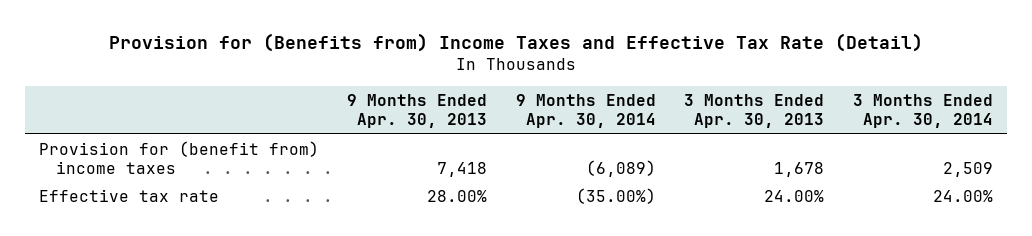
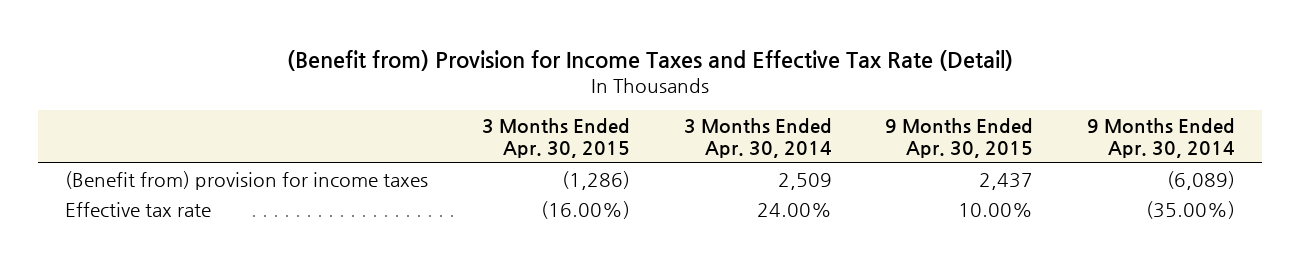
[108,33,923,53] Provision for (Benefits from) Income Taxes and Effective Tax Rate (Detail) -> [287,49,1014,71] (Benefit from) Provision for Income Taxes and Effective Tax Rate (Detail)
[347,94,488,129] 9 Months Ended Apr. 30, 2013 -> none
[684,94,825,129] 3 Months Ended Apr. 30, 2013 -> none
none -> [481,118,630,159] 3 Months Ended Apr. 30, 2015
none -> [885,118,1034,159] 9 Months Ended Apr. 30, 2015
[38,141,319,174] Provision for (benefit from) income taxes -> [64,170,428,190] (Benefit from) provision for income taxes

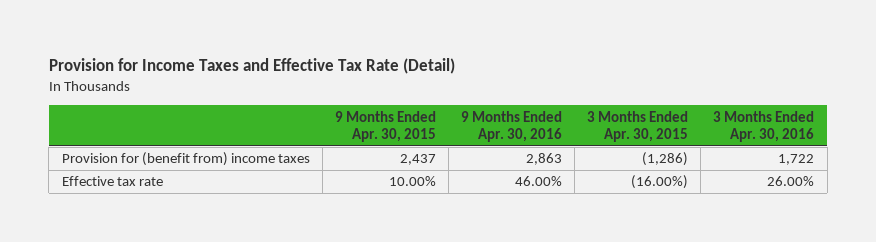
[287,49,1014,71] (Benefit from) Provision for Income Taxes and Effective Tax Rate (Detail) -> [48,58,455,75] Provision for Income Taxes and Effective Tax Rate (Detail)
[683,118,832,159] 3 Months Ended Apr. 30, 2014 -> none
[1087,118,1236,159] 9 Months Ended Apr. 30, 2014 -> none
none -> [460,110,562,142] 9 Months Ended Apr. 30, 2016
none -> [713,110,815,142] 3 Months Ended Apr. 30, 2016
[64,170,428,190] (Benefit from) provision for income taxes -> [61,152,310,167] Provision for (benefit from) income taxes

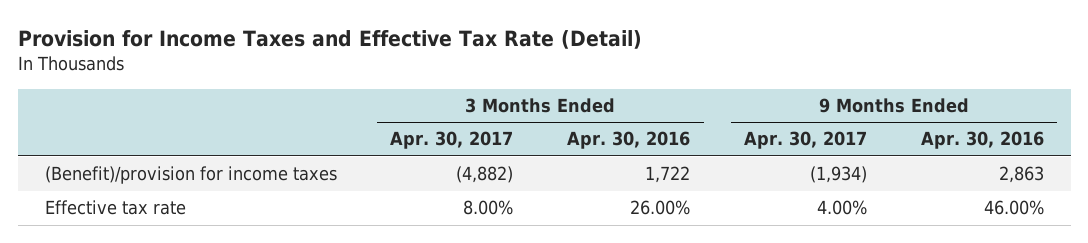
[334,110,436,142] 9 Months Ended Apr. 30, 2015 -> none
[587,110,689,142] 3 Months Ended Apr. 30, 2015 -> none
none -> [390,131,514,150] Apr. 30, 2017
none -> [744,131,868,150] Apr. 30, 2017
[61,152,310,167] Provision for (benefit from) income taxes -> [44,166,337,185] (Benefit)/provision for income taxes

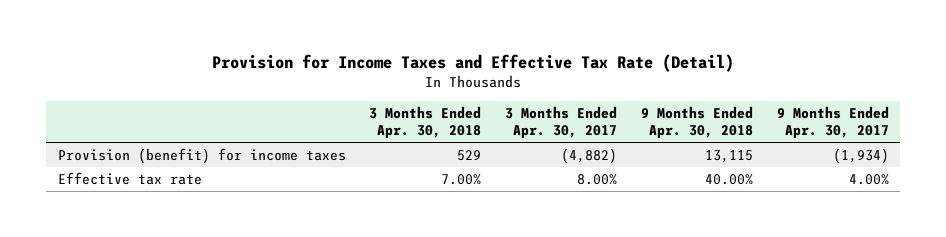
[567,131,691,150] Apr. 30, 2016 -> none
[920,131,1044,150] Apr. 30, 2016 -> none
none -> [369,106,482,139] 3 Months Ended Apr. 30, 2018
none -> [640,106,753,139] 9 Months Ended Apr. 30, 2018
[44,166,337,185] (Benefit)/provision for income taxes -> [57,148,346,165] Provision (benefit) for income taxes

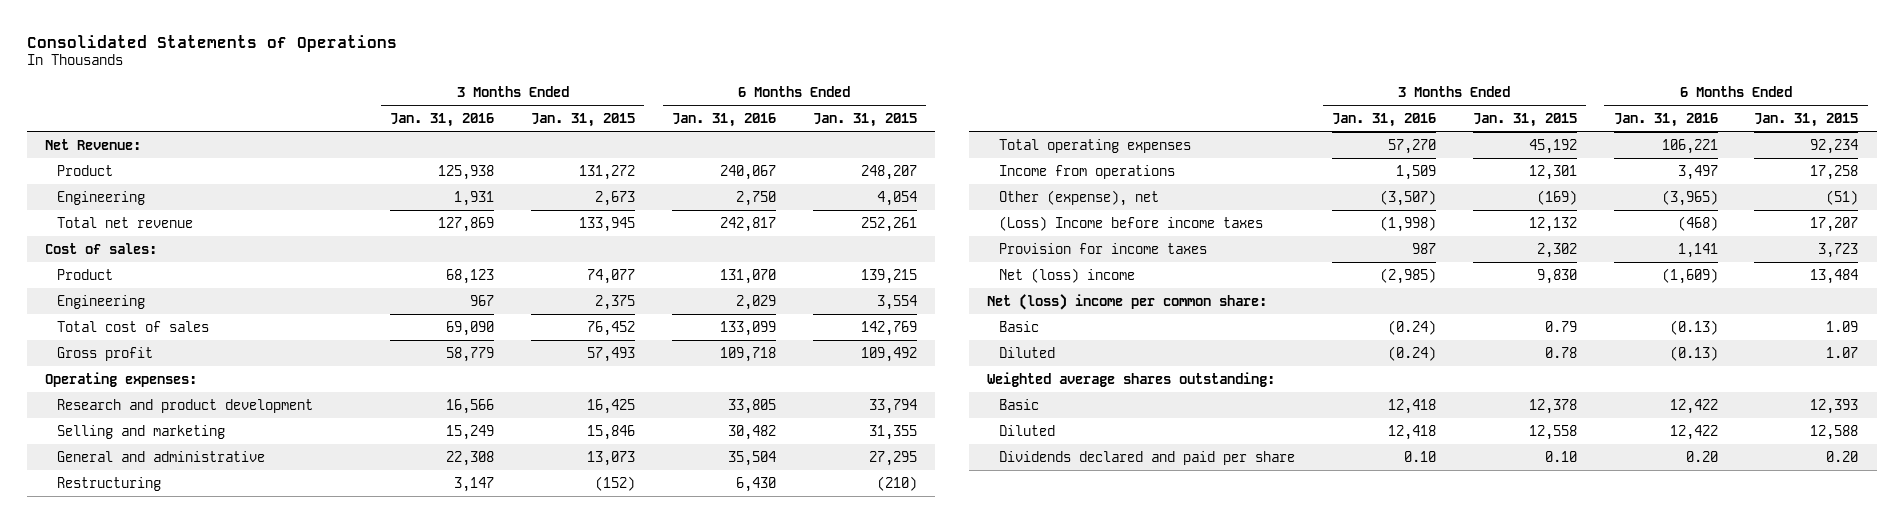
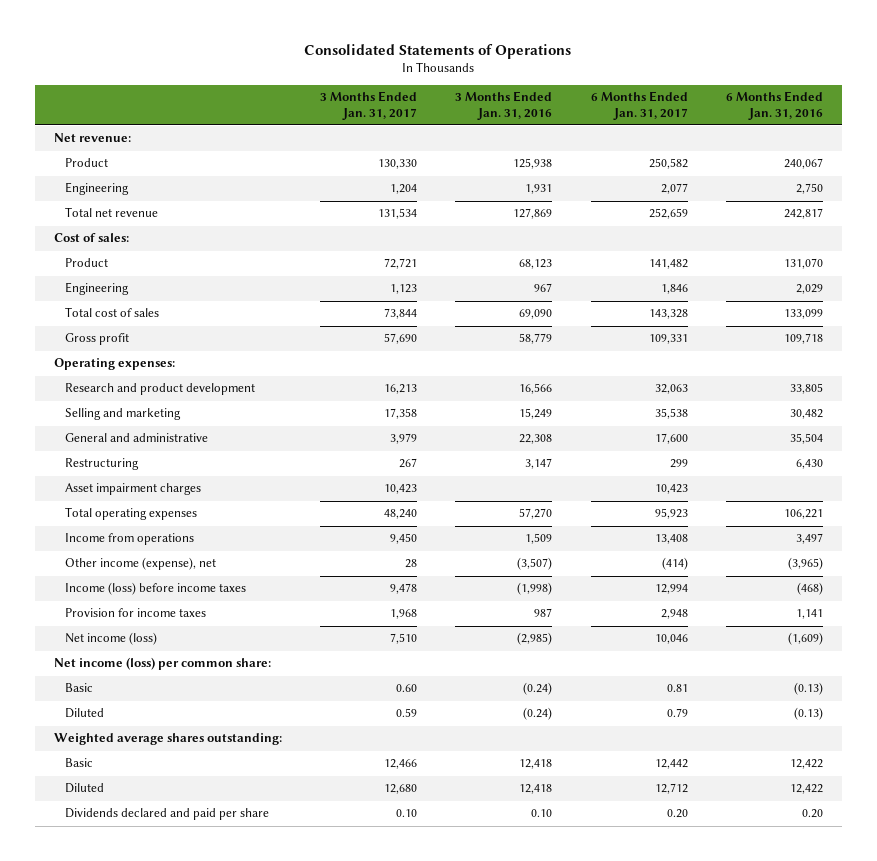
[531,112,636,127] Jan. 31, 2015 -> none
[812,112,917,127] Jan. 31, 2015 -> none
none -> [320,91,418,120] 3 Months Ended Jan. 31, 2017
none -> [590,91,688,120] 6 Months Ended Jan. 31, 2017
[45,138,142,150] Net Revenue: -> [53,133,131,143] Net revenue:
none -> [65,483,202,496] Asset impairment charges
[999,189,1160,206] Other (expense), net -> [65,557,217,571] Other income (expense), net
[999,215,1264,231] (Loss) Income before income taxes -> [65,582,247,596] Income (loss) before income taxes
[999,267,1136,283] Net (loss) income -> [65,632,158,646] Net income (loss)
[986,293,1267,310] Net (loss) income per common share: -> [53,657,271,671] Net income (loss) per common share:

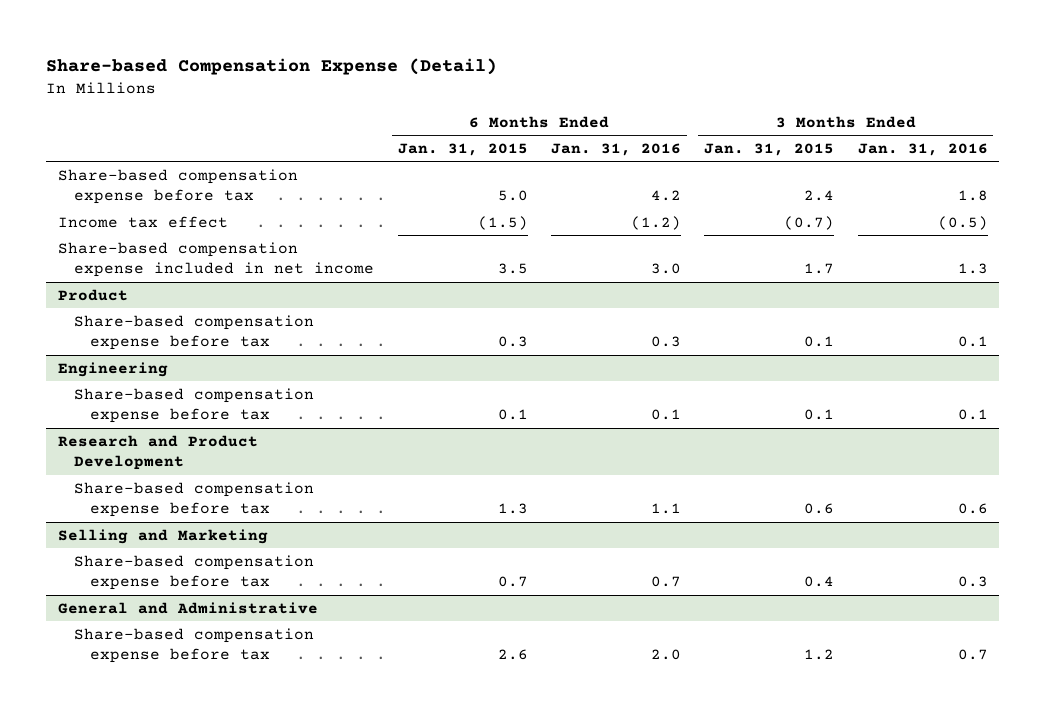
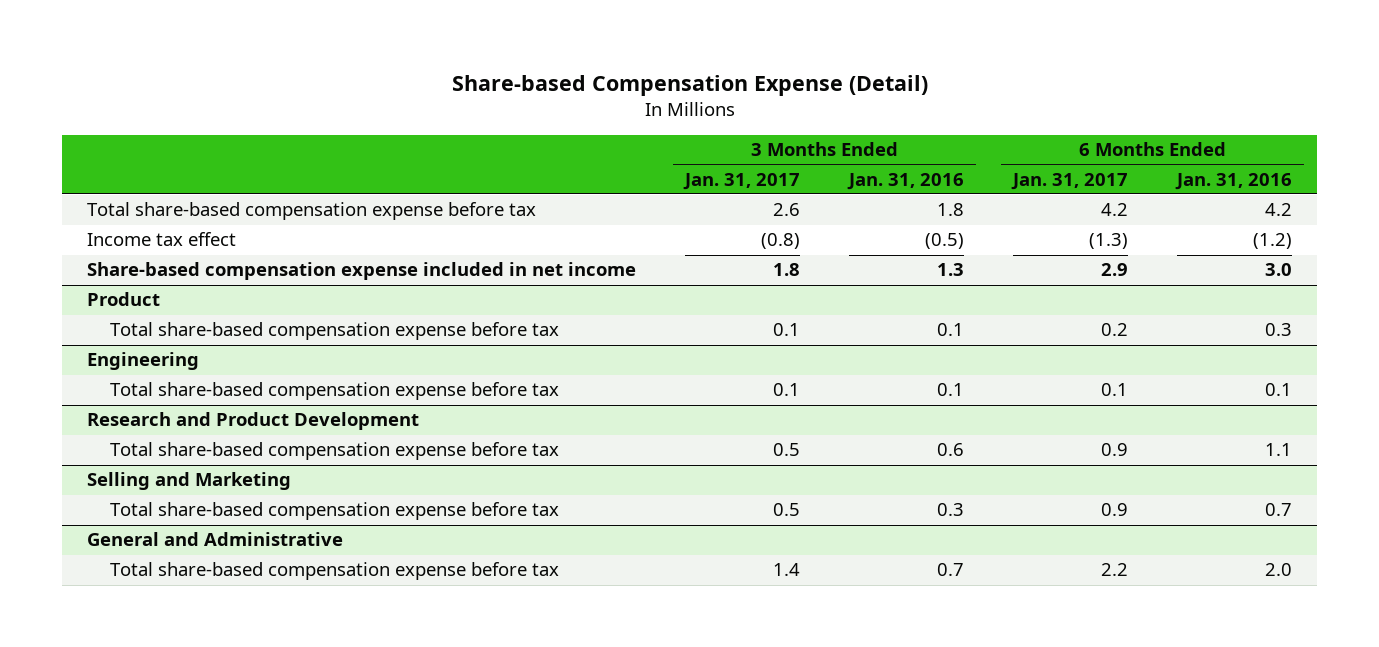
[397,143,528,157] Jan. 31, 2015 -> none
[704,143,835,157] Jan. 31, 2015 -> none
none -> [683,172,801,190] Jan. 31, 2017
none -> [1011,172,1129,190] Jan. 31, 2017
[58,168,299,205] Share-based compensation expense before tax -> [86,202,536,221] Total share-based compensation expense before tax
[74,314,315,351] Share-based compensation expense before tax -> [110,322,560,341] Total share-based compensation expense before tax
[74,387,315,424] Share-based compensation expense before tax -> [110,382,560,401] Total share-based compensation expense before tax
[74,481,315,518] Share-based compensation expense before tax -> [110,442,560,461] Total share-based compensation expense before tax
[74,554,315,591] Share-based compensation expense before tax -> [110,502,560,521] Total share-based compensation expense before tax
[74,627,315,664] Share-based compensation expense before tax -> [110,562,560,581] Total share-based compensation expense before tax

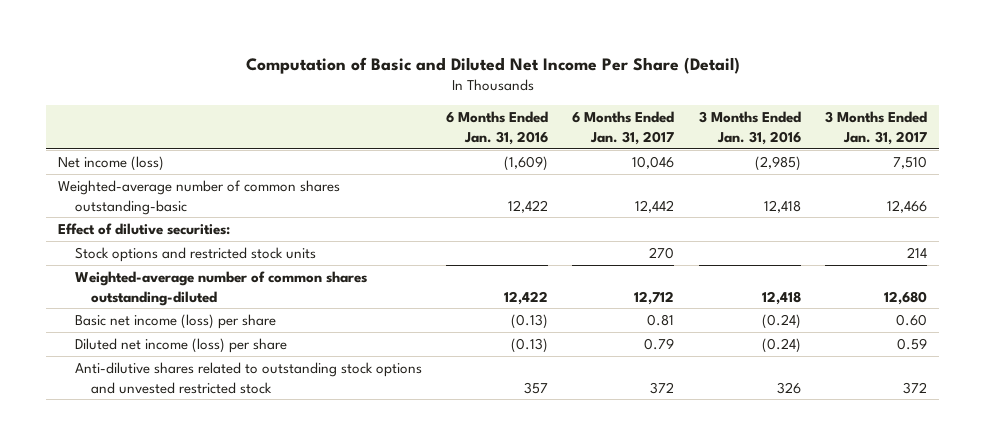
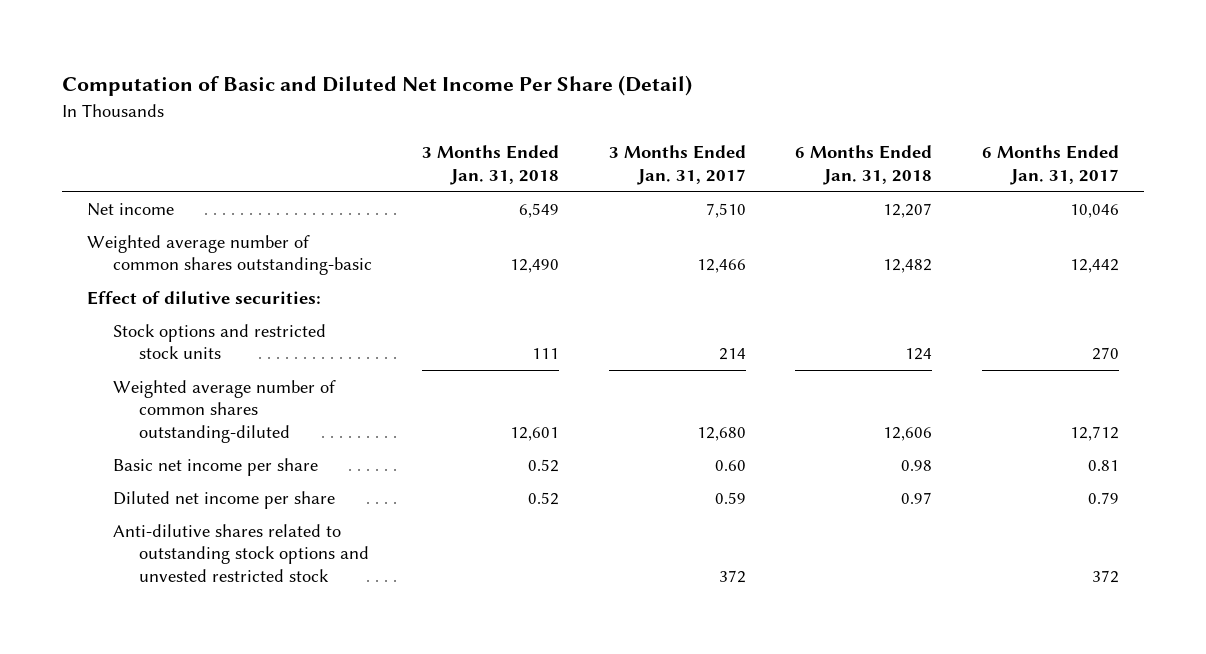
[445,111,548,145] 6 Months Ended Jan. 31, 2016 -> none
[698,111,801,145] 3 Months Ended Jan. 31, 2016 -> none
none -> [421,145,559,185] 3 Months Ended Jan. 31, 2018
none -> [795,145,933,185] 6 Months Ended Jan. 31, 2018
[58,155,165,171] Net income (loss) -> [86,202,174,216] Net income
[58,179,341,215] Weighted-average number of common shares outstanding-basic -> [86,234,373,276] Weighted average number of common shares outstanding-basic
[74,270,367,306] Weighted-average number of common shares outstanding-diluted -> [113,379,337,443] Weighted average number of common shares outstanding-diluted
[74,313,276,329] Basic net income (loss) per share -> [113,457,319,476] Basic net income per share
[74,337,287,353] Diluted net income (loss) per share -> [113,490,336,509] Diluted net income per share

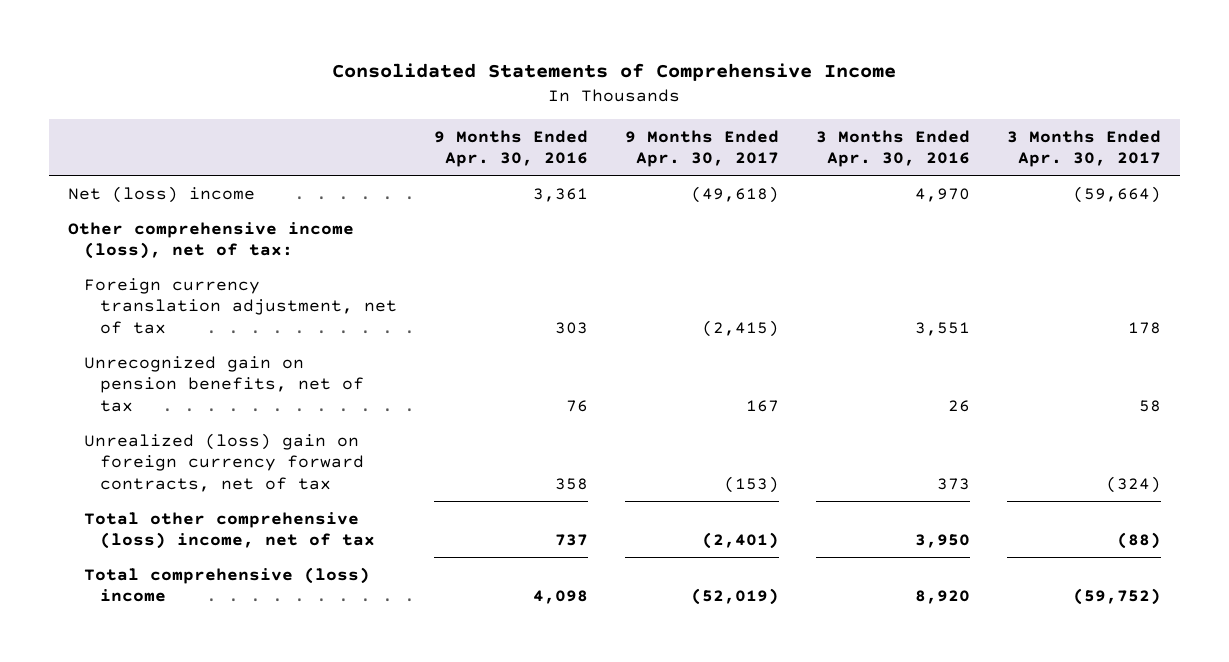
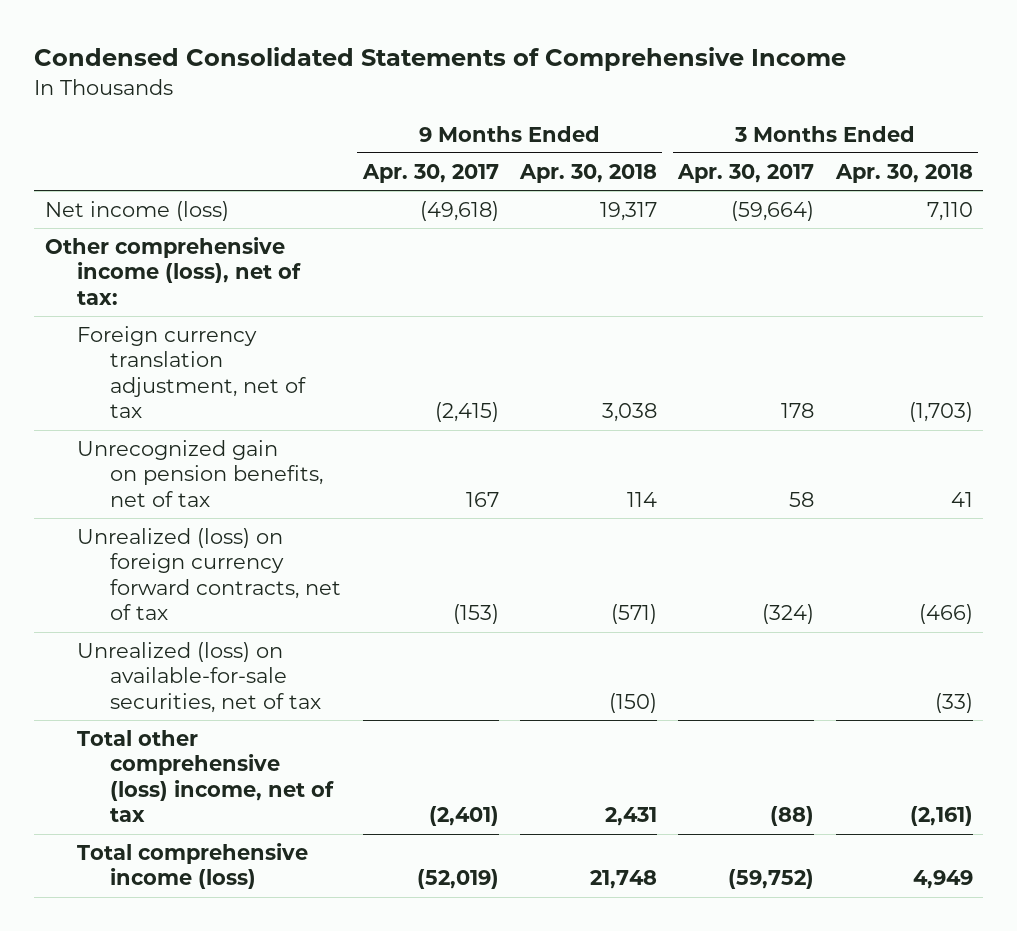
[332,63,897,82] Consolidated Statements of Comprehensive Income -> [33,47,846,72] Condensed Consolidated Statements of Comprehensive Income
[433,129,588,168] 9 Months Ended Apr. 30, 2016 -> none
[816,129,971,168] 3 Months Ended Apr. 30, 2016 -> none
none -> [518,163,657,183] Apr. 30, 2018
none -> [834,163,973,183] Apr. 30, 2018
[67,185,255,203] Net (loss) income -> [44,200,229,221] Net income (loss)
[83,432,364,492] Unrealized (loss) gain on foreign currency forward contracts, net of tax -> [77,527,342,621] Unrealized (loss) on foreign currency forward contracts, net of tax
none -> [77,641,322,713] Unrealized (loss) on available-for-sale securities, net of tax
[83,566,370,603] Total comprehensive (loss) income -> [77,842,309,890] Total comprehensive income (loss)

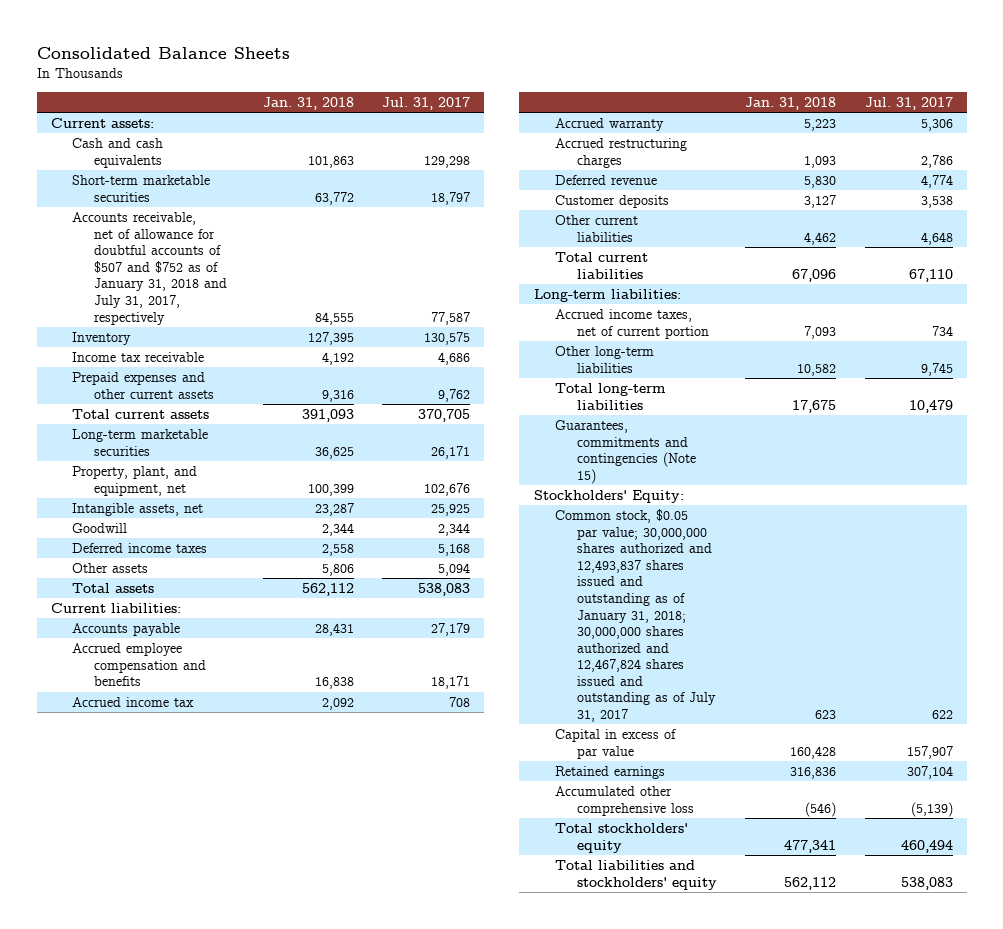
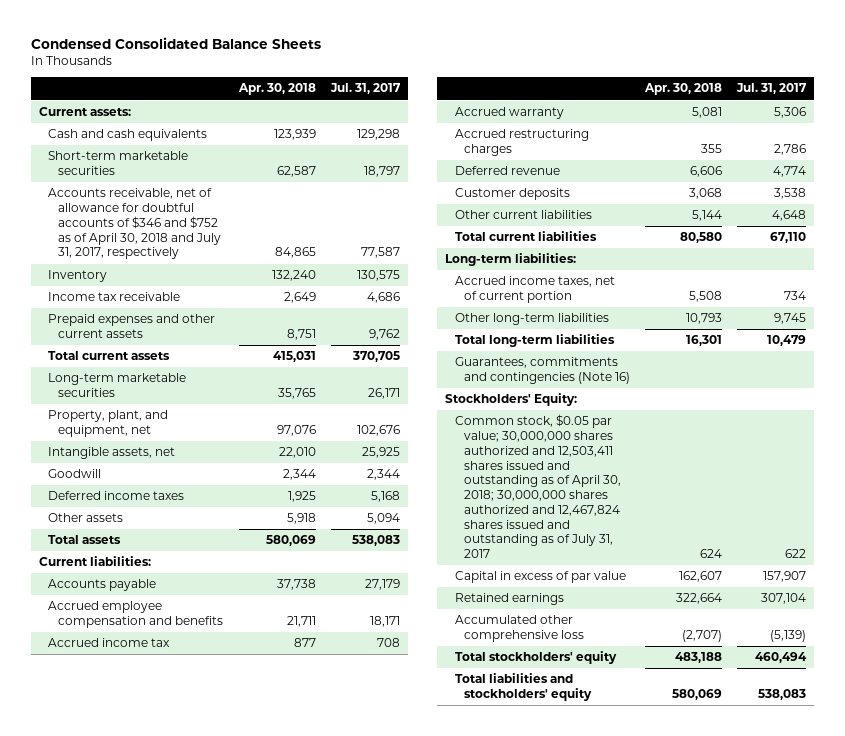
[36,46,290,59] Consolidated Balance Sheets -> [31,37,322,50] Condensed Consolidated Balance Sheets
[262,97,354,111] Jan. 31, 2018 -> none
none -> [238,83,317,96] Apr. 30, 2018
[72,212,228,325] Accounts receivable, net of allowance for doubtful accounts of $507 and $752 as of January 31, 2018 and July 31, 2017, respectively -> [48,188,222,260] Accounts receivable, net of allowance for doubtful accounts of $346 and $752 as of April 30, 2018 and July 31, 2017, respectively
[555,420,697,484] Guarantees, commitments and contingencies (Note 15) -> [454,357,631,385] Guarantees, commitments and contingencies (Note 16)
[555,509,717,722] Common stock, $0.05 par value; 30,000,000 shares authorized and 12,493,837 shares issued and outstanding as of January 31, 2018; 30,000,000 shares authorized and 12,467,824 shares issued and outstanding as of July 31, 2017 -> [454,414,622,559] Common stock, $0.05 par value; 30,000,000 shares authorized and 12,503,411 shares issued and outstanding as of April 30, 2018; 30,000,000 shares authorized and 12,467,824 shares issued and outstanding as of July 31, 2017

